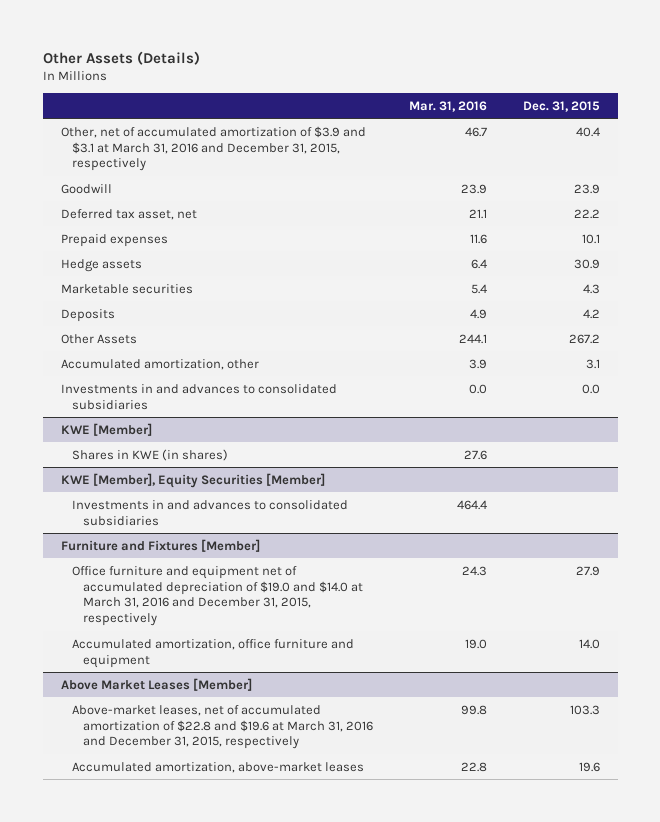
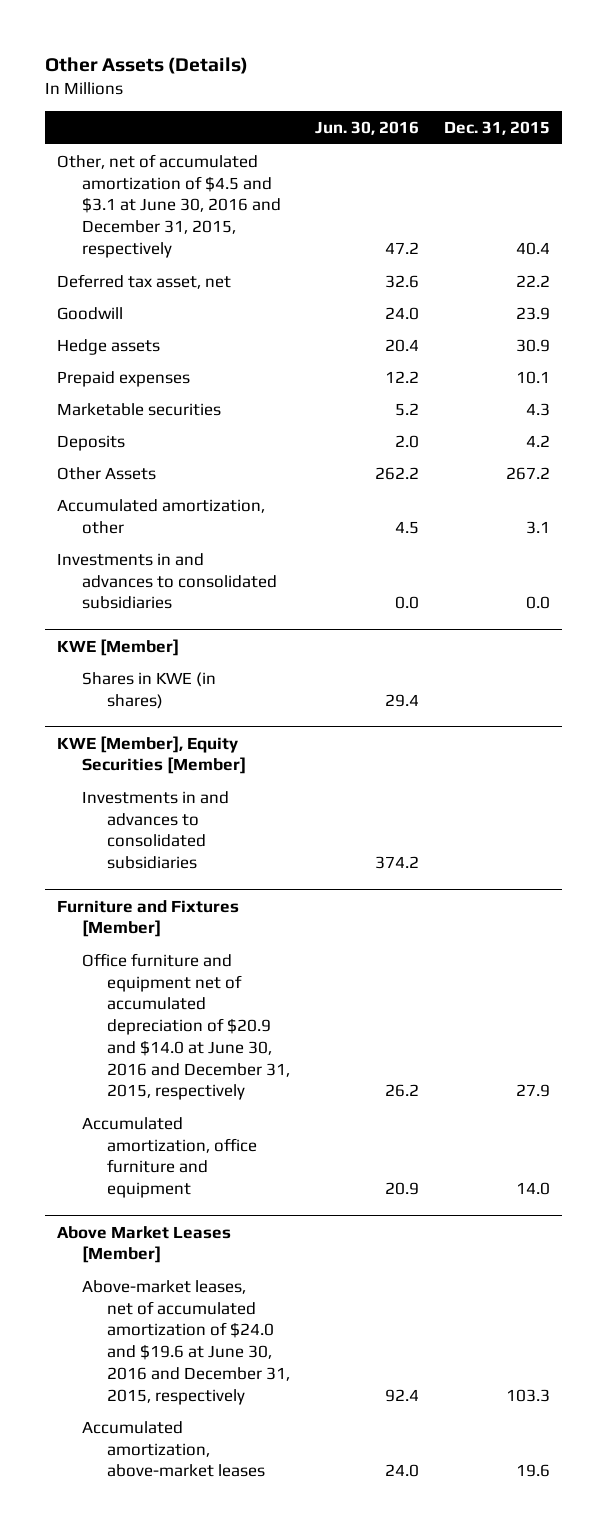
[408,100,487,112] Mar. 31, 2016 -> none
none -> [314,121,419,136] Jun. 30, 2016
[60,125,366,172] Other, net of accumulated amortization of $3.9 and $3.1 at March 31, 2016 and December 31, 2015, respectively -> [57,153,282,258] Other, net of accumulated amortization of $4.5 and $3.1 at June 30, 2016 and December 31, 2015, respectively
[60,183,112,194] Goodwill -> [57,306,124,320] Goodwill
[60,233,168,247] Prepaid expenses -> [57,370,191,387] Prepaid expenses
[71,565,363,627] Office furniture and equipment net of accumulated depreciation of $19.0 and $14.0 at March 31, 2016 and December 31, 2015, respectively -> [82,952,291,1101] Office furniture and equipment net of accumulated depreciation of $20.9 and $14.0 at June 30, 2016 and December 31, 2015, respectively
[71,704,373,750] Above-market leases, net of accumulated amortization of $22.8 and $19.6 at March 31, 2016 and December 31, 2015, respectively -> [82,1279,291,1405] Above-market leases, net of accumulated amortization of $24.0 and $19.6 at June 30, 2016 and December 31, 2015, respectively

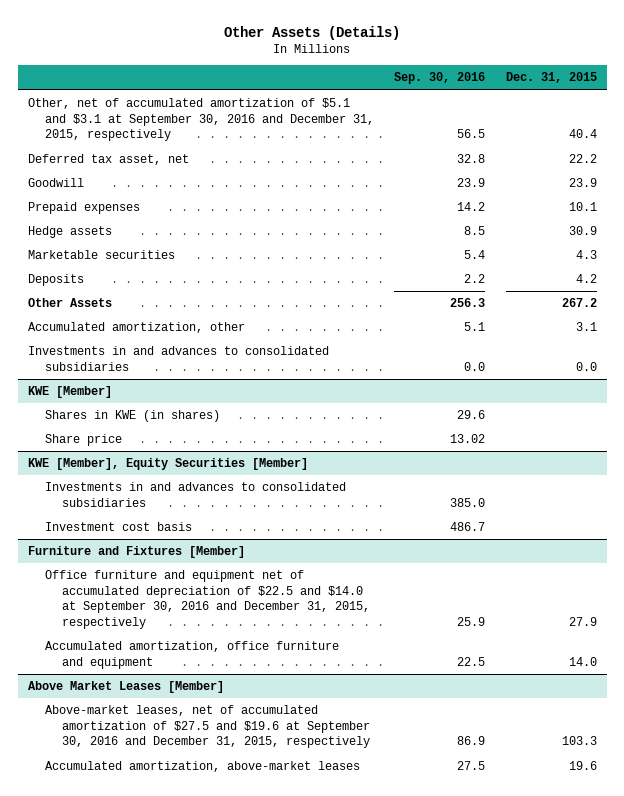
[314,121,419,136] Jun. 30, 2016 -> none
none -> [394,72,486,85] Sep. 30, 2016
[57,153,282,258] Other, net of accumulated amortization of $4.5 and $3.1 at June 30, 2016 and December 31, 2015, respectively -> [27,98,375,142] Other, net of accumulated amortization of $5.1 and $3.1 at September 30, 2016 and December 31, 2015, respectively
[57,338,161,355] Hedge assets -> [27,226,112,239] Hedge assets
none -> [45,434,123,447] Share price
none -> [45,522,193,532] Investment cost basis
[82,952,291,1101] Office furniture and equipment net of accumulated depreciation of $20.9 and $14.0 at June 30, 2016 and December 31, 2015, respectively -> [45,570,371,629] Office furniture and equipment net of accumulated depreciation of $22.5 and $14.0 at September 30, 2016 and December 31, 2015, respectively
[82,1279,291,1405] Above-market leases, net of accumulated amortization of $24.0 and $19.6 at June 30, 2016 and December 31, 2015, respectively -> [45,705,371,749] Above-market leases, net of accumulated amortization of $27.5 and $19.6 at September 30, 2016 and December 31, 2015, respectively

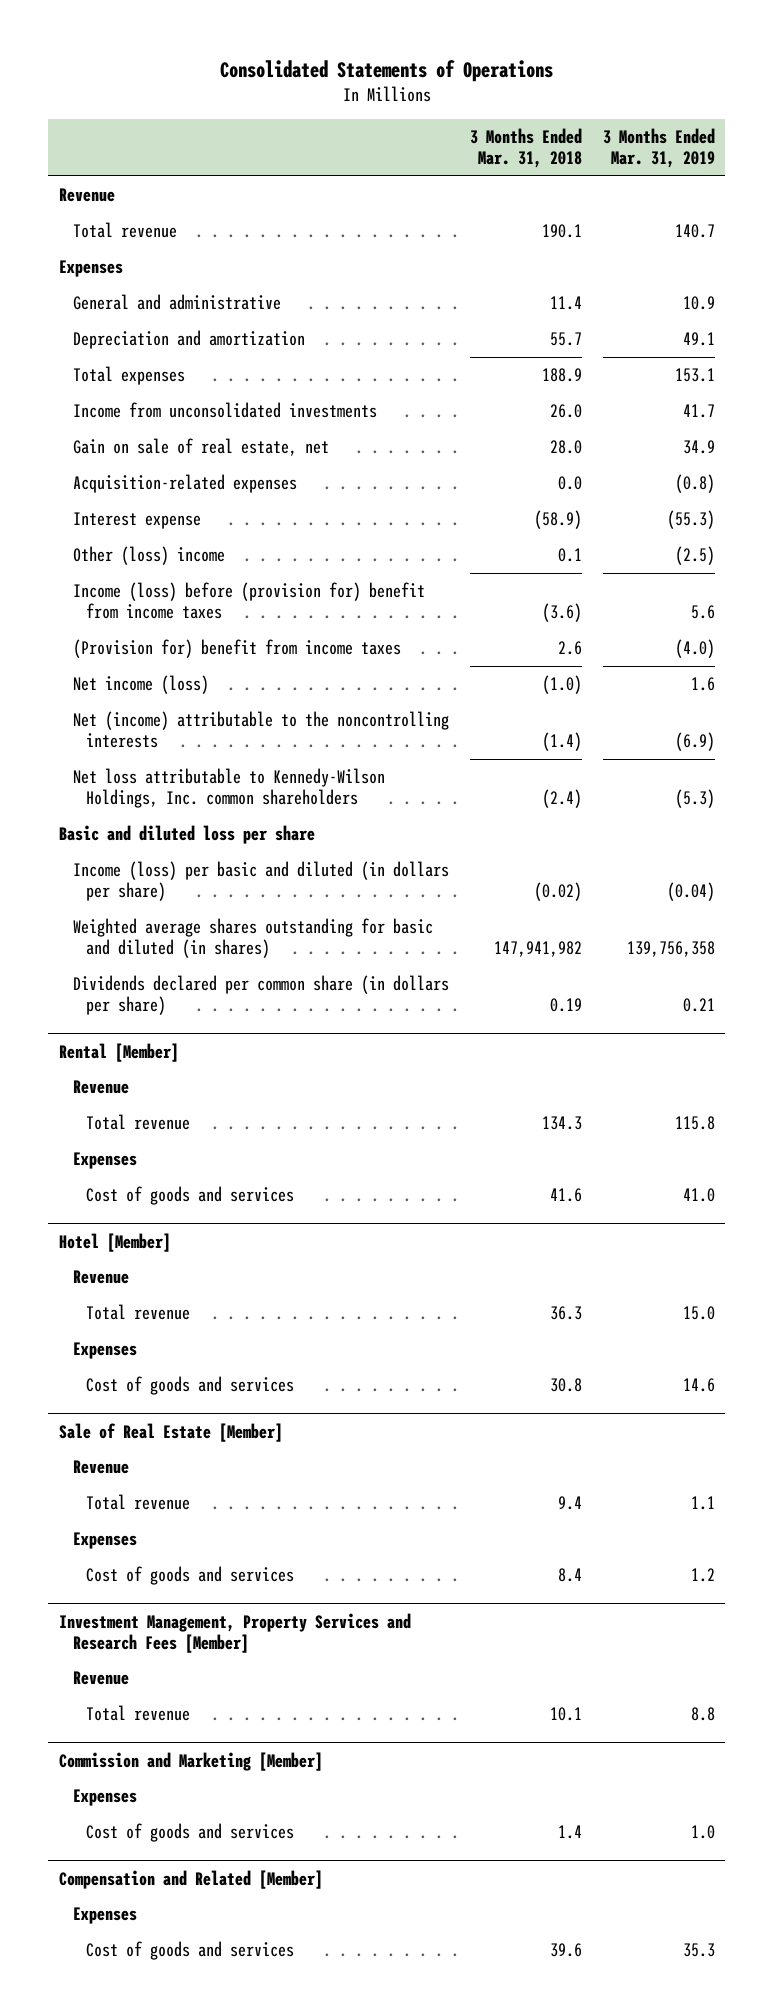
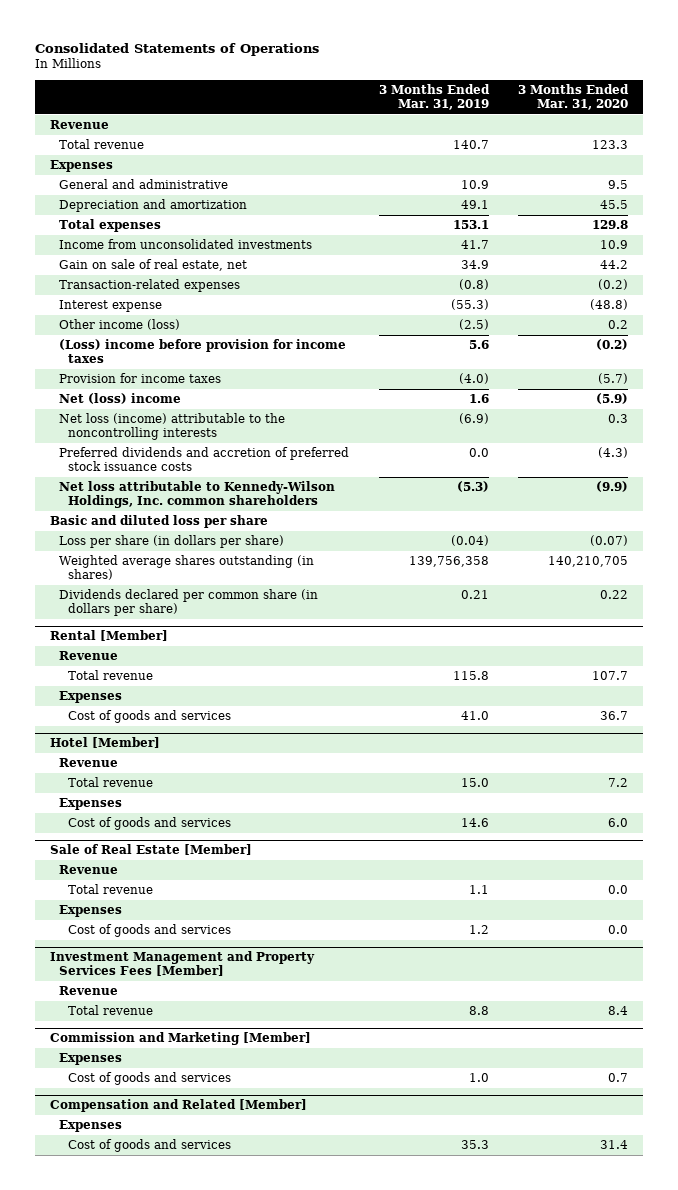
[469,128,582,169] 3 Months Ended Mar. 31, 2018 -> none
none -> [517,83,629,110] 3 Months Ended Mar. 31, 2020
[72,474,297,494] Acquisition-related expenses -> [59,279,241,293] Transaction-related expenses
[72,546,225,566] Other (loss) income -> [59,319,181,331] Other income (loss)
[72,582,425,620] Income (loss) before (provision for) benefit from income taxes -> [59,339,347,364] (Loss) income before provision for income taxes
[72,639,401,659] (Provision for) benefit from income taxes -> [59,373,222,384] Provision for income taxes
[72,675,209,695] Net income (loss) -> [59,393,182,405] Net (loss) income
[72,711,449,749] Net (income) attributable to the noncontrolling interests -> [59,413,286,441] Net loss (income) attributable to the noncontrolling interests
none -> [59,447,350,472] Preferred dividends and accretion of preferred stock issuance costs
[72,861,449,902] Income (loss) per basic and diluted (in dollars per share) -> [59,535,285,549] Loss per share (in dollars per share)
[72,918,433,959] Weighted average shares outstanding for basic and diluted (in shares) -> [59,555,315,581] Weighted average shares outstanding (in shares)
[58,1612,411,1653] Investment Management, Property Services and Research Fees [Member] -> [50,951,316,977] Investment Management and Property Services Fees [Member]

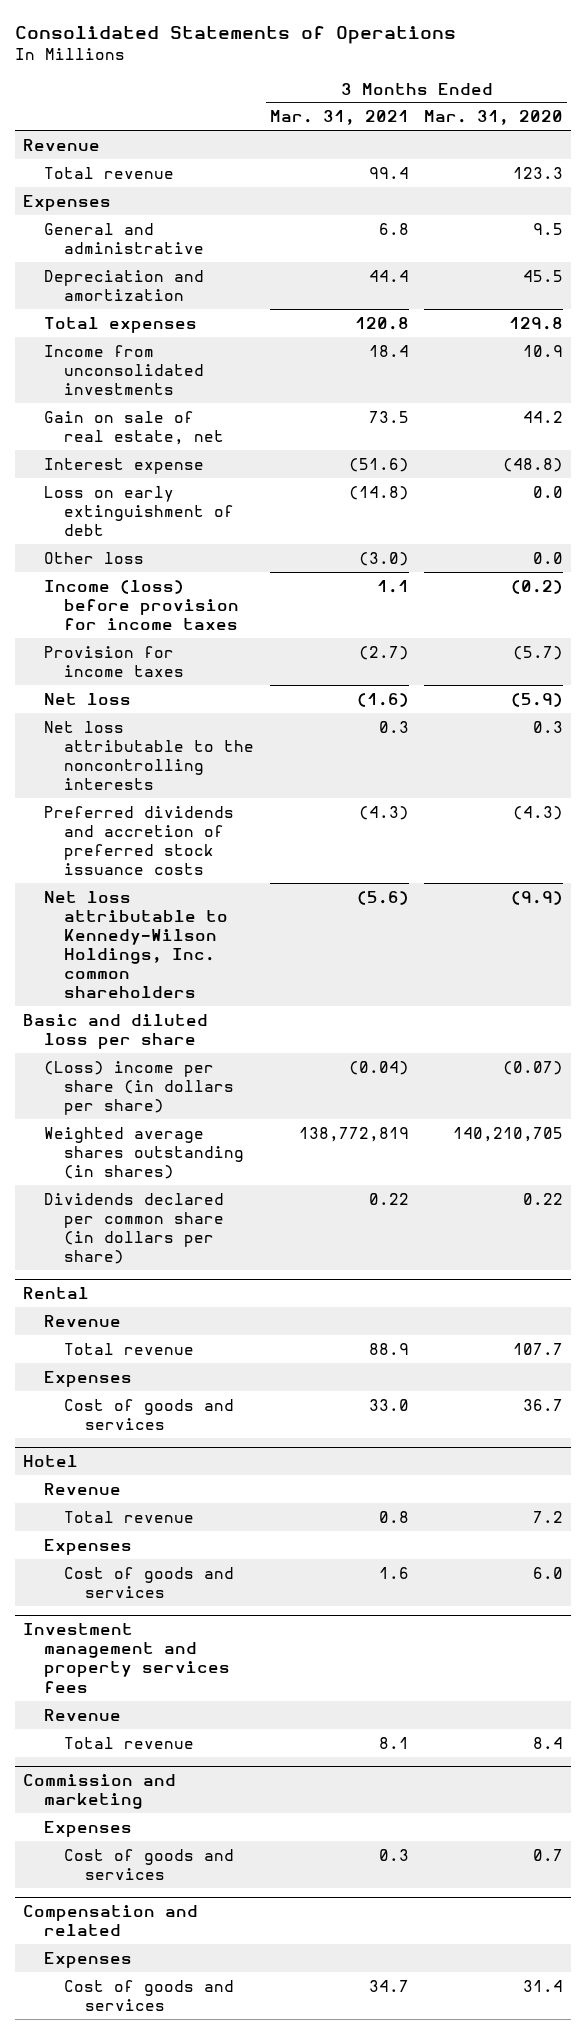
[378,83,490,110] 3 Months Ended Mar. 31, 2019 -> none
none -> [269,110,409,126] Mar. 31, 2021
[59,279,241,293] Transaction-related expenses -> none
none -> [43,485,235,536] Loss on early extinguishment of debt
[59,319,181,331] Other income (loss) -> [43,551,144,564] Other loss
[607,320,628,330] 0.2 -> [533,551,564,564] 0.0
[59,339,347,364] (Loss) income before provision for income taxes -> [43,579,240,630] Income (loss) before provision for income taxes
[59,393,182,405] Net (loss) income -> [43,692,131,705] Net loss
[59,413,286,441] Net loss (income) attributable to the noncontrolling interests -> [43,720,255,790] Net loss attributable to the noncontrolling interests
[59,535,285,549] Loss per share (in dollars per share) -> [43,1060,235,1115] (Loss) income per share (in dollars per share)
[50,630,169,642] Rental [Member] -> [22,1287,89,1300] Rental
[50,737,161,749] Hotel [Member] -> [22,1455,78,1468] Hotel
[50,844,253,856] Sale of Real Estate [Member] -> none
[59,865,119,875] Revenue -> none
[68,884,154,895] Total revenue -> none
[59,905,123,918] Expenses -> none
[68,924,232,938] Cost of goods and services -> none
[50,951,316,977] Investment Management and Property Services Fees [Member] -> [22,1623,230,1693] Investment management and property services fees
[50,1032,312,1046] Commission and Marketing [Member] -> [22,1774,176,1810] Commission and marketing
[50,1099,308,1113] Compensation and Related [Member] -> [22,1905,198,1937] Compensation and related

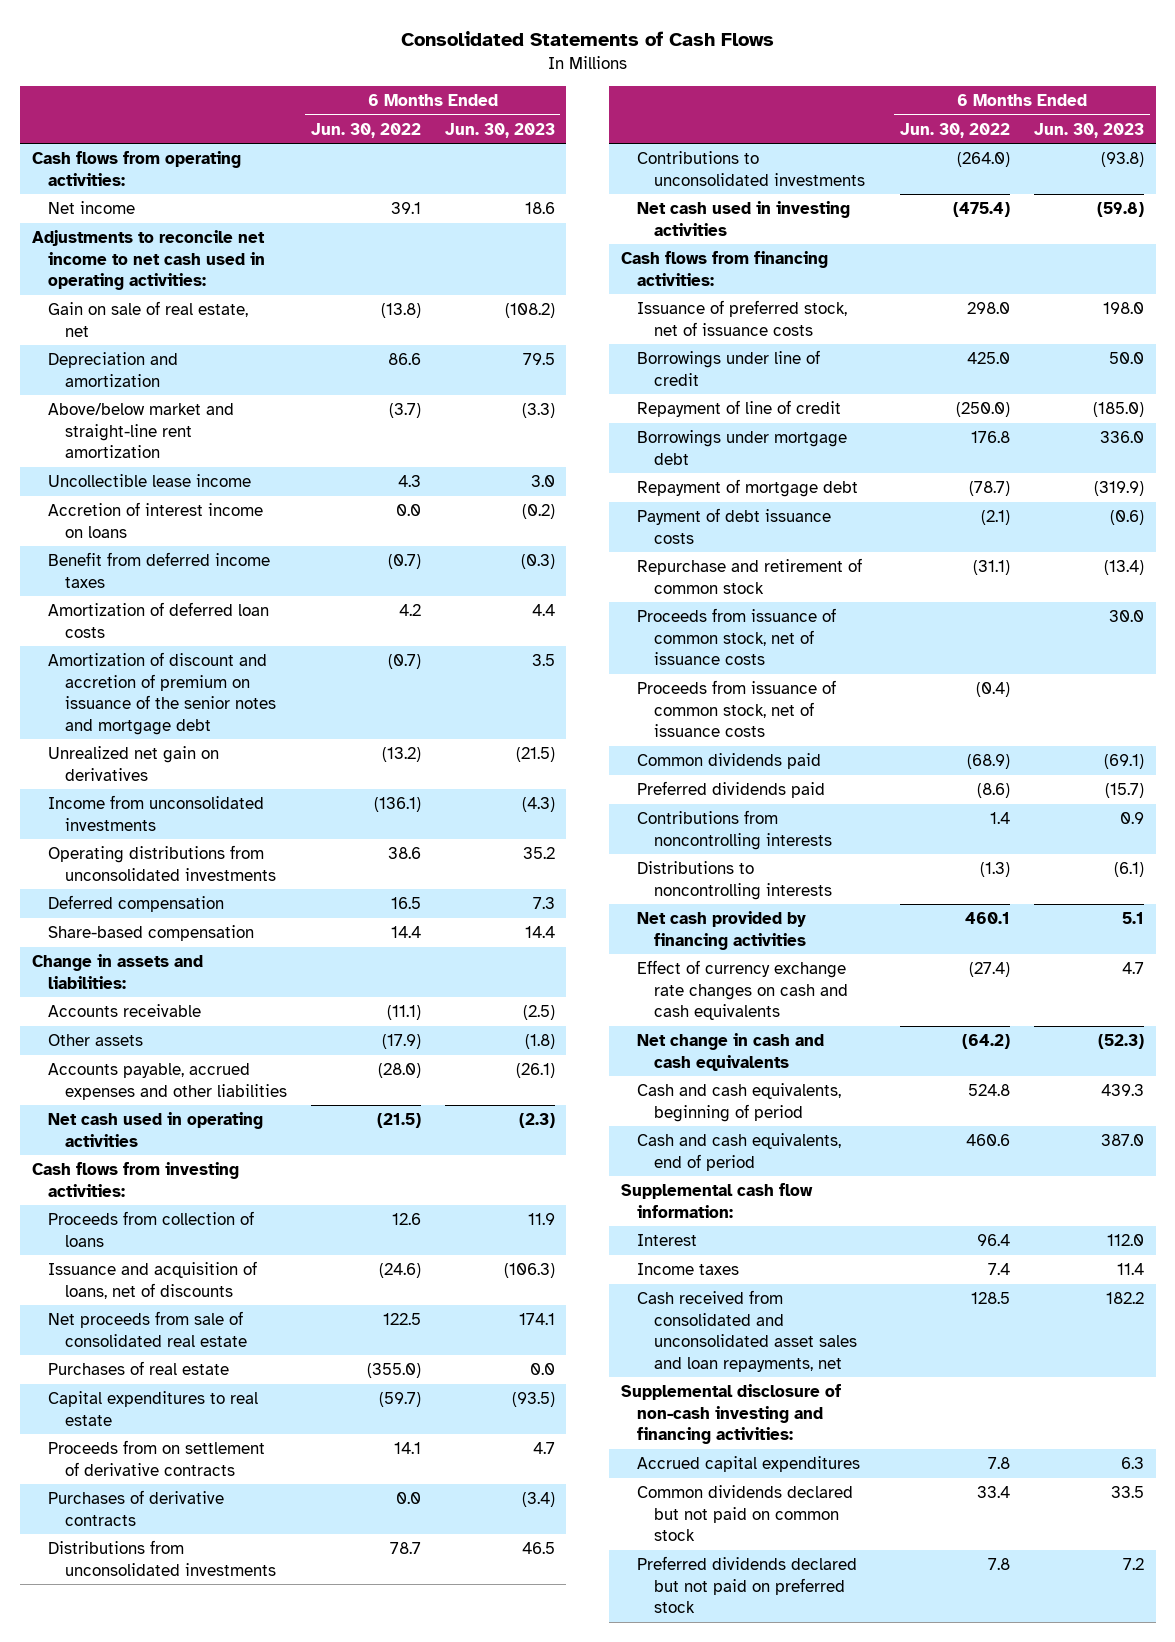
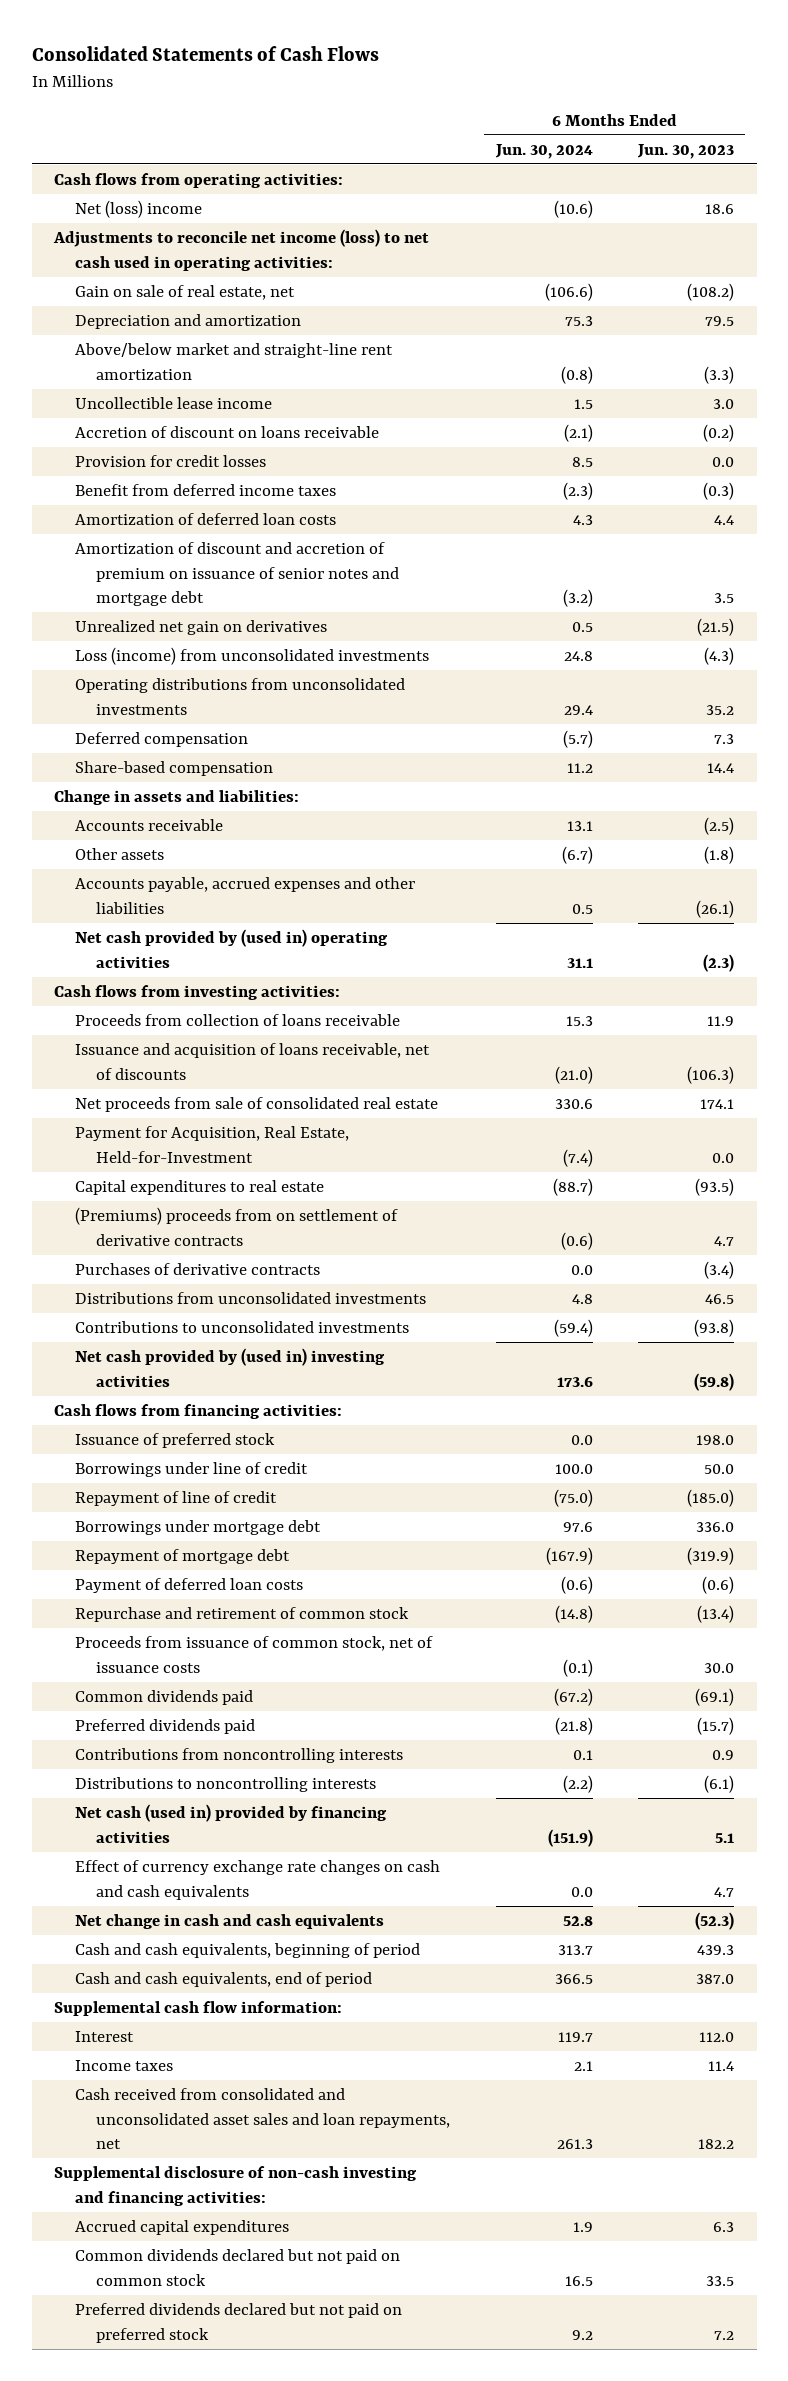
[310,122,421,138] Jun. 30, 2022 -> none
none -> [494,143,593,159] Jun. 30, 2024
[48,201,136,215] Net income -> [75,199,203,218] Net (loss) income
[31,230,266,291] Adjustments to reconcile net income to net cash used in operating activities: -> [53,228,430,271] Adjustments to reconcile net income (loss) to net cash used in operating activities:
[48,502,264,538] Accretion of interest income on loans -> [75,425,380,438] Accretion of discount on loans receivable
none -> [75,454,267,467] Provision for credit losses
[48,652,276,735] Amortization of discount and accretion of premium on issuance of the senior notes and mortgage debt -> [75,541,400,607] Amortization of discount and accretion of premium on issuance of senior notes and mortgage debt
[48,795,265,831] Income from unconsolidated investments -> [75,646,430,665] Loss (income) from unconsolidated investments
[48,1112,264,1147] Net cash used in operating activities -> [75,928,389,968] Net cash provided by (used in) operating activities
[48,1211,255,1247] Proceeds from collection of loans -> [75,1013,401,1026] Proceeds from collection of loans receivable
[48,1261,258,1299] Issuance and acquisition of loans, net of discounts -> [75,1042,431,1080] Issuance and acquisition of loans receivable, net of discounts
[48,1361,230,1376] Purchases of real estate -> [75,1125,350,1163] Payment for Acquisition, Real Estate, Held-for-Investment
[48,1440,266,1476] Proceeds from on settlement of derivative contracts -> [75,1206,399,1246] (Premiums) proceeds from on settlement of derivative contracts
[637,201,851,236] Net cash used in investing activities -> [75,1347,386,1387] Net cash provided by (used in) investing activities
[637,300,848,336] Issuance of preferred stock, net of issuance costs -> [75,1432,276,1448] Issuance of preferred stock
[637,508,832,544] Payment of debt issuance costs -> none
none -> [75,1577,304,1593] Payment of deferred loan costs
[637,680,837,738] Proceeds from issuance of common stock, net of issuance costs -> none
[637,911,807,950] Net cash provided by financing activities -> [75,1803,388,1843] Net cash (used in) provided by financing activities

